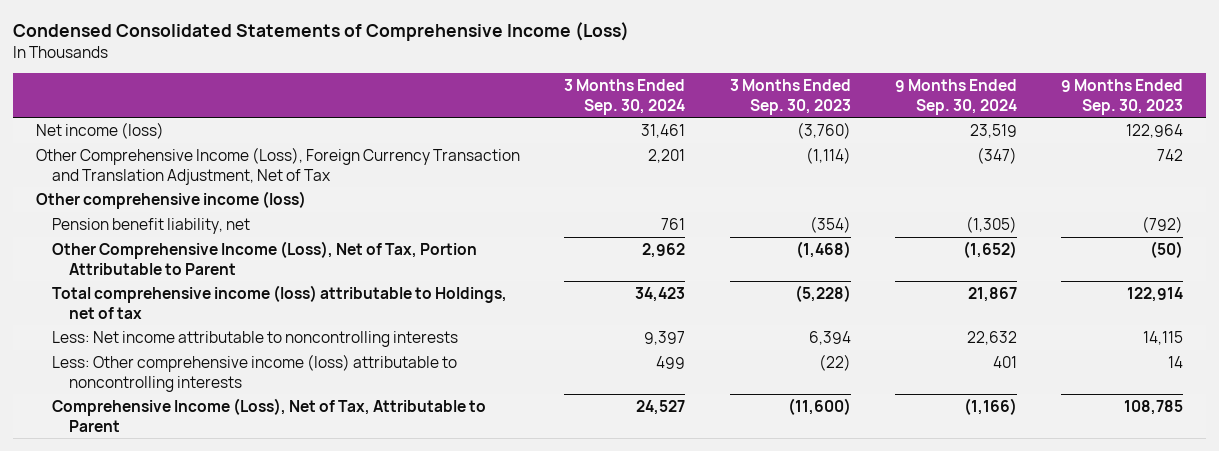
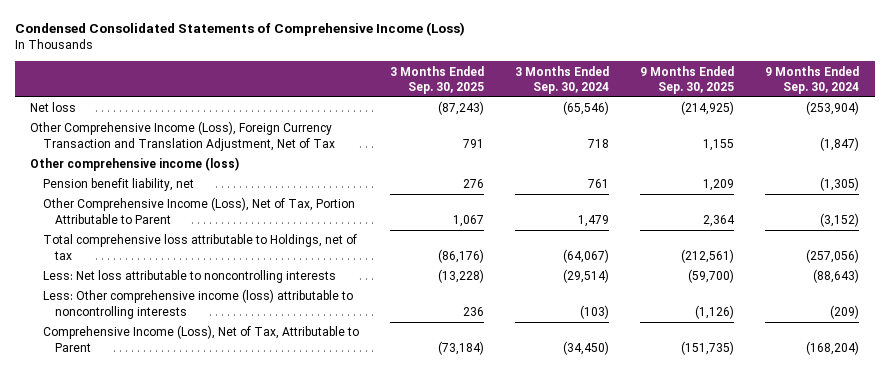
[729,78,851,115] 3 Months Ended Sep. 30, 2023 -> none
[1061,78,1184,115] 9 Months Ended Sep. 30, 2023 -> none
none -> [389,65,484,94] 3 Months Ended Sep. 30, 2025
none -> [639,65,734,94] 9 Months Ended Sep. 30, 2025
[35,121,164,139] Net income (loss) -> [30,102,77,113] Net loss
[641,123,686,138] 31,461 -> [562,101,609,116] (65,546)
[969,123,1017,138] 23,519 -> [805,101,859,116] (253,904)
[648,148,686,163] 2,201 -> [587,138,609,148] 718
[976,146,1017,164] (347) -> [819,136,859,151] (1,847)
[642,242,686,258] 2,962 -> [577,214,609,227] 1,479
[962,240,1017,258] (1,652) -> [819,212,859,227] (3,152)
[52,284,508,319] Total comprehensive income (loss) attributable to Holdings, net of tax -> [42,234,357,260] Total comprehensive loss attributable to Holdings, net of tax
[635,286,686,302] 34,423 -> [562,248,609,263] (64,067)
[967,286,1017,302] 21,867 -> [805,248,859,263] (257,056)
[52,330,459,347] Less: Net income attributable to noncontrolling interests -> [42,270,336,284] Less: Net loss attributable to noncontrolling interests
[644,330,686,345] 9,397 -> [562,269,609,284] (29,514)
[966,330,1017,345] 22,632 -> [812,269,859,284] (88,643)
[656,355,686,369] 499 -> [579,304,609,319] (103)
[992,355,1017,368] 401 -> [829,304,859,319] (209)
[636,399,686,415] 24,527 -> [562,340,609,355] (34,450)
[963,397,1017,415] (1,166) -> [805,340,859,355] (168,204)

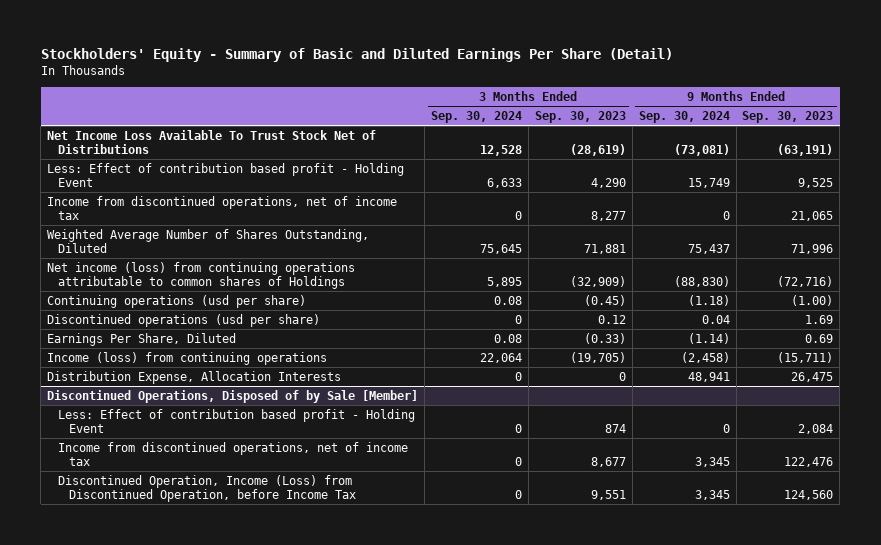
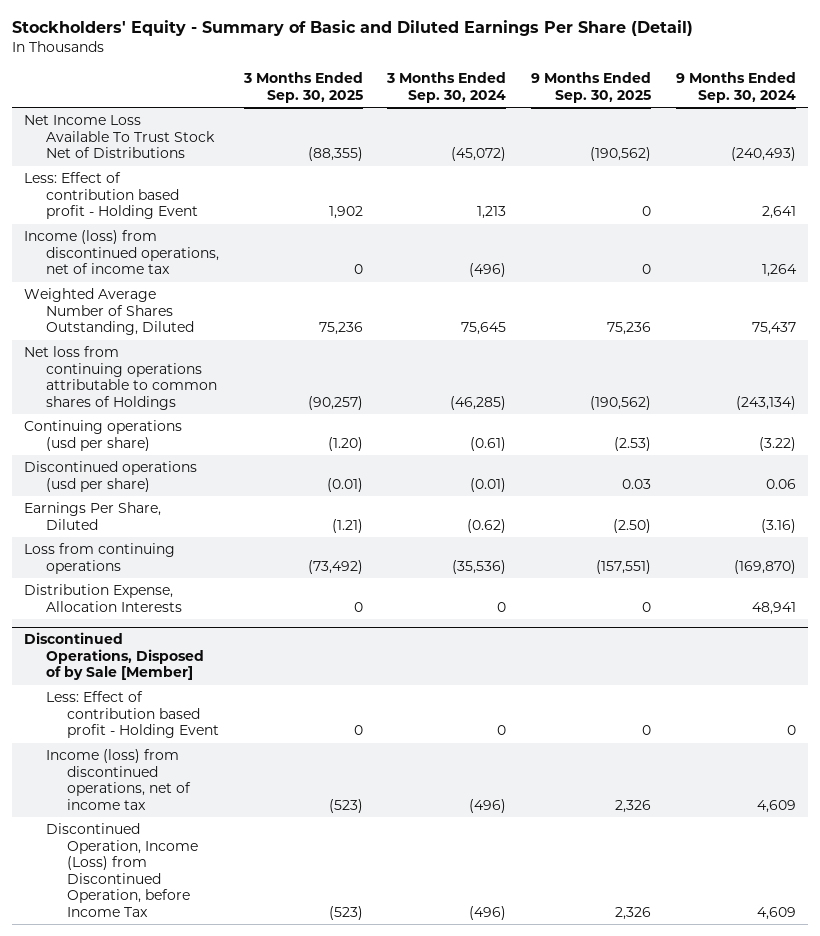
[534,111,626,124] Sep. 30, 2023 -> none
[742,111,834,124] Sep. 30, 2023 -> none
none -> [242,72,363,103] 3 Months Ended Sep. 30, 2025
none -> [531,72,652,103] 9 Months Ended Sep. 30, 2025
[479,145,522,157] 12,528 -> [451,147,507,162] (45,072)
[673,144,730,157] (73,081) -> [730,147,796,162] (240,493)
[486,178,522,189] 6,633 -> [477,206,507,220] 1,213
[687,178,730,189] 15,749 -> [761,206,796,220] 2,641
[47,195,398,221] Income from discontinued operations, net of income tax -> [24,230,219,275] Income (loss) from discontinued operations, net of income tax
[514,211,522,221] 0 -> [469,263,507,278] (496)
[722,211,730,221] 0 -> [761,264,797,278] 1,264
[47,261,356,290] Net income (loss) from continuing operations attributable to common shares of Holdings -> [24,346,217,410] Net loss from continuing operations attributable to common shares of Holdings
[486,277,522,288] 5,895 -> [450,395,507,410] (46,285)
[673,276,730,288] (88,830) -> [735,395,796,410] (243,134)
[493,295,522,305] 0.08 -> [470,436,507,451] (0.61)
[687,294,730,306] (1.18) -> [758,436,796,451] (3.22)
[514,314,522,324] 0 -> [470,477,507,492] (0.01)
[701,314,730,324] 0.04 -> [765,478,796,489] 0.06
[493,333,522,343] 0.08 -> [467,518,507,533] (0.62)
[687,332,730,344] (1.14) -> [760,518,796,533] (3.16)
[47,351,328,365] Income (loss) from continuing operations -> [24,543,176,574] Loss from continuing operations
[479,352,522,363] 22,064 -> [452,559,507,574] (35,536)
[680,351,730,363] (2,458) -> [733,559,796,574] (169,870)
[57,441,408,467] Income from discontinued operations, net of income tax -> [45,749,191,810] Income (loss) from discontinued operations, net of income tax
[514,457,522,467] 0 -> [469,798,507,813] (496)
[694,457,730,468] 3,345 -> [756,799,796,813] 4,609
[514,490,522,500] 0 -> [469,905,507,920] (496)
[694,490,730,501] 3,345 -> [756,906,796,920] 4,609

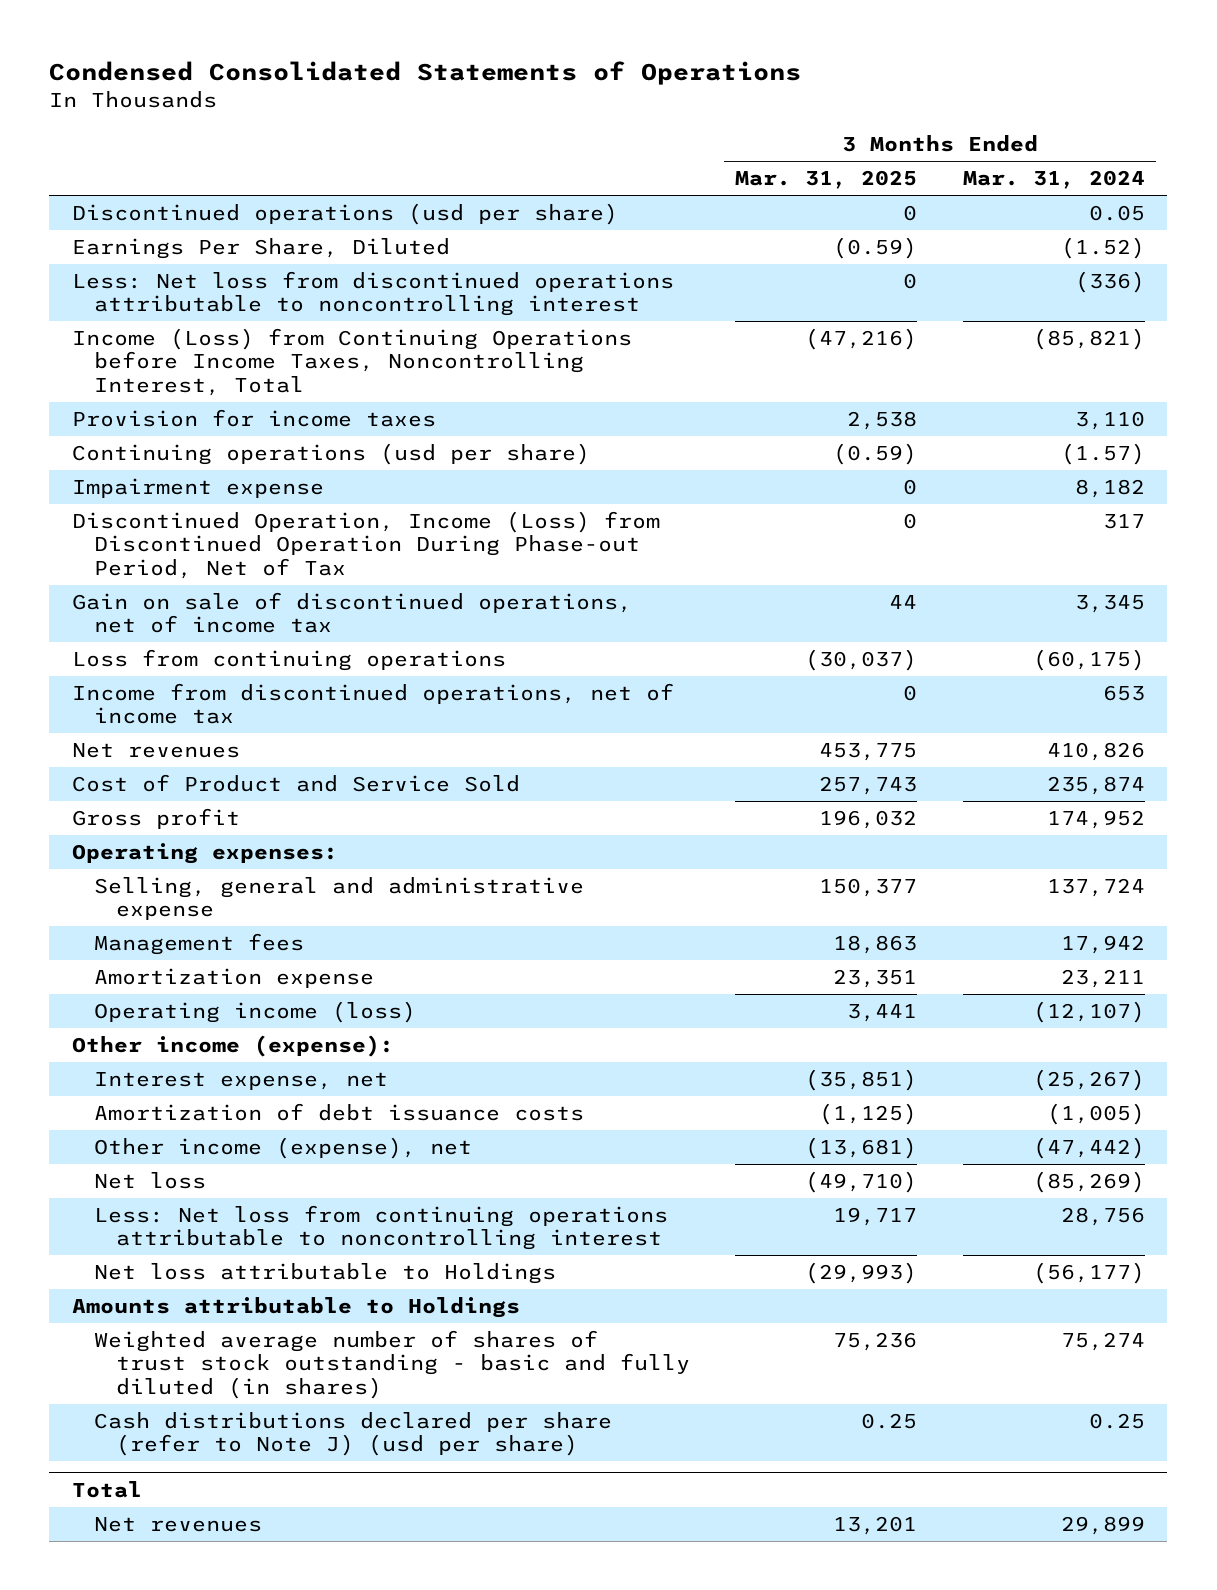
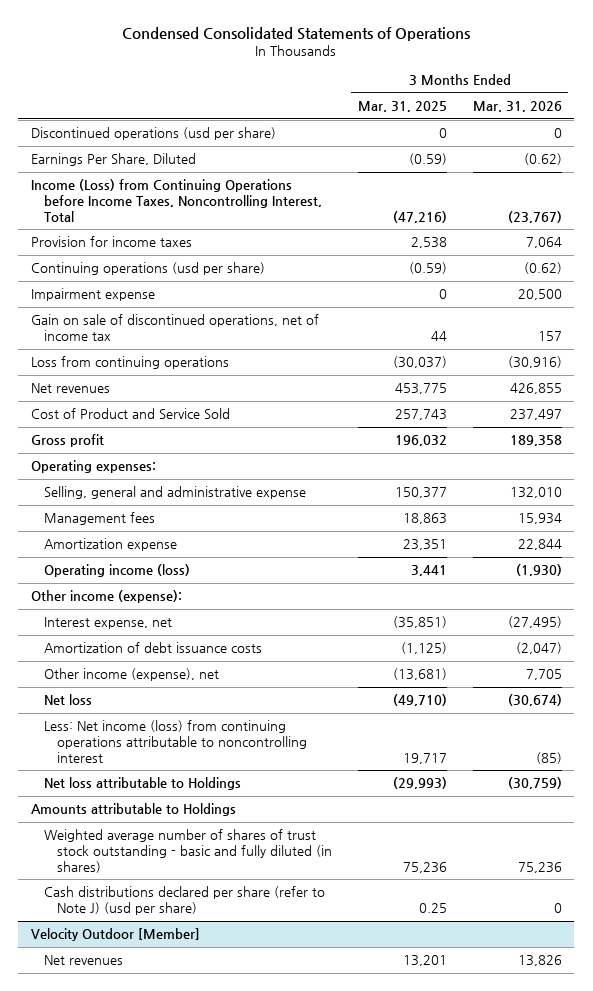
[962,170,1145,190] Mar. 31, 2024 -> none
none -> [472,101,562,113] Mar. 31, 2026
[72,270,675,317] Less: Net loss from discontinued operations attributable to noncontrolling interest -> none
[72,510,661,579] Discontinued Operation, Income (Loss) from Discontinued Operation During Phase-out Period, Net of Tax -> none
[72,682,675,725] Income from discontinued operations, net of income tax -> none
[93,1204,668,1251] Less: Net loss from continuing operations attributable to noncontrolling interest -> [44,720,308,763] Less: Net income (loss) from continuing operations attributable to noncontrolling interest
[72,1480,143,1498] Total -> [31,928,201,942] Velocity Outdoor [Member]

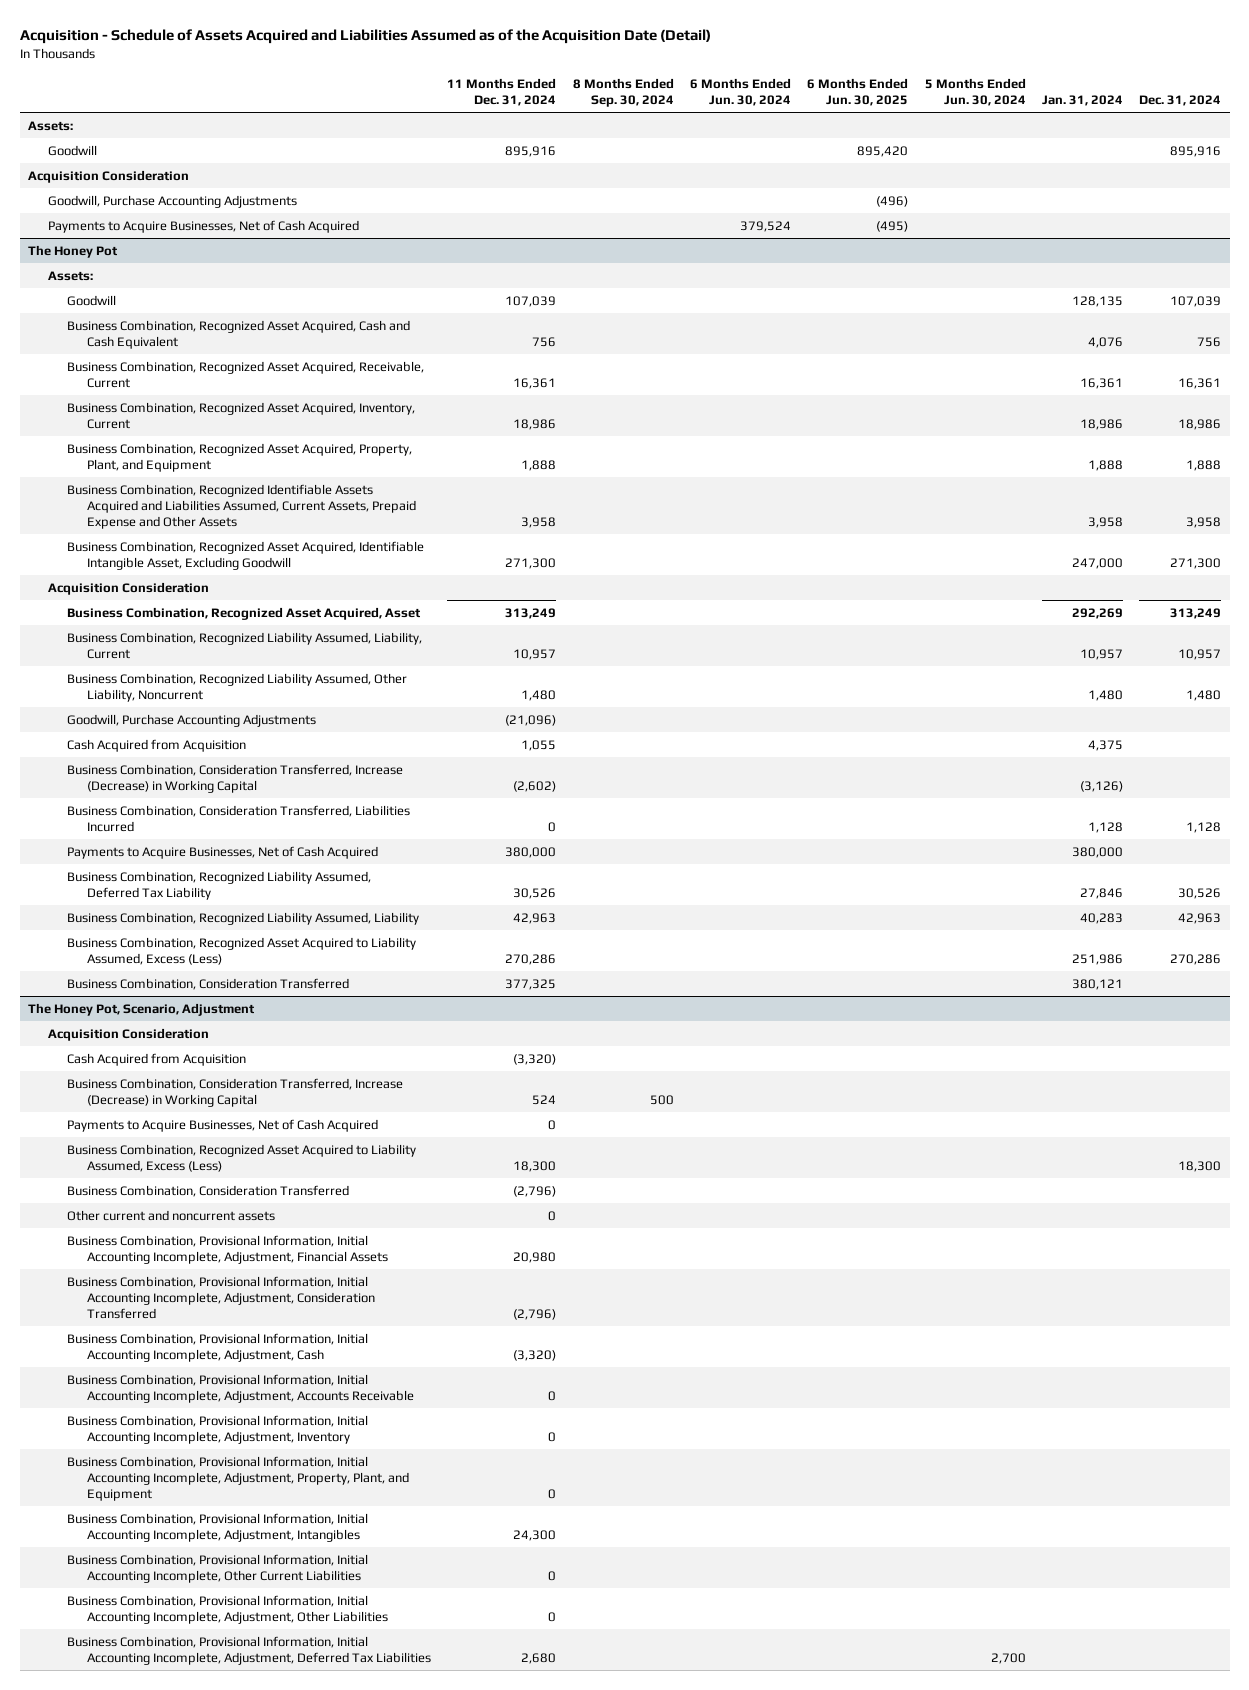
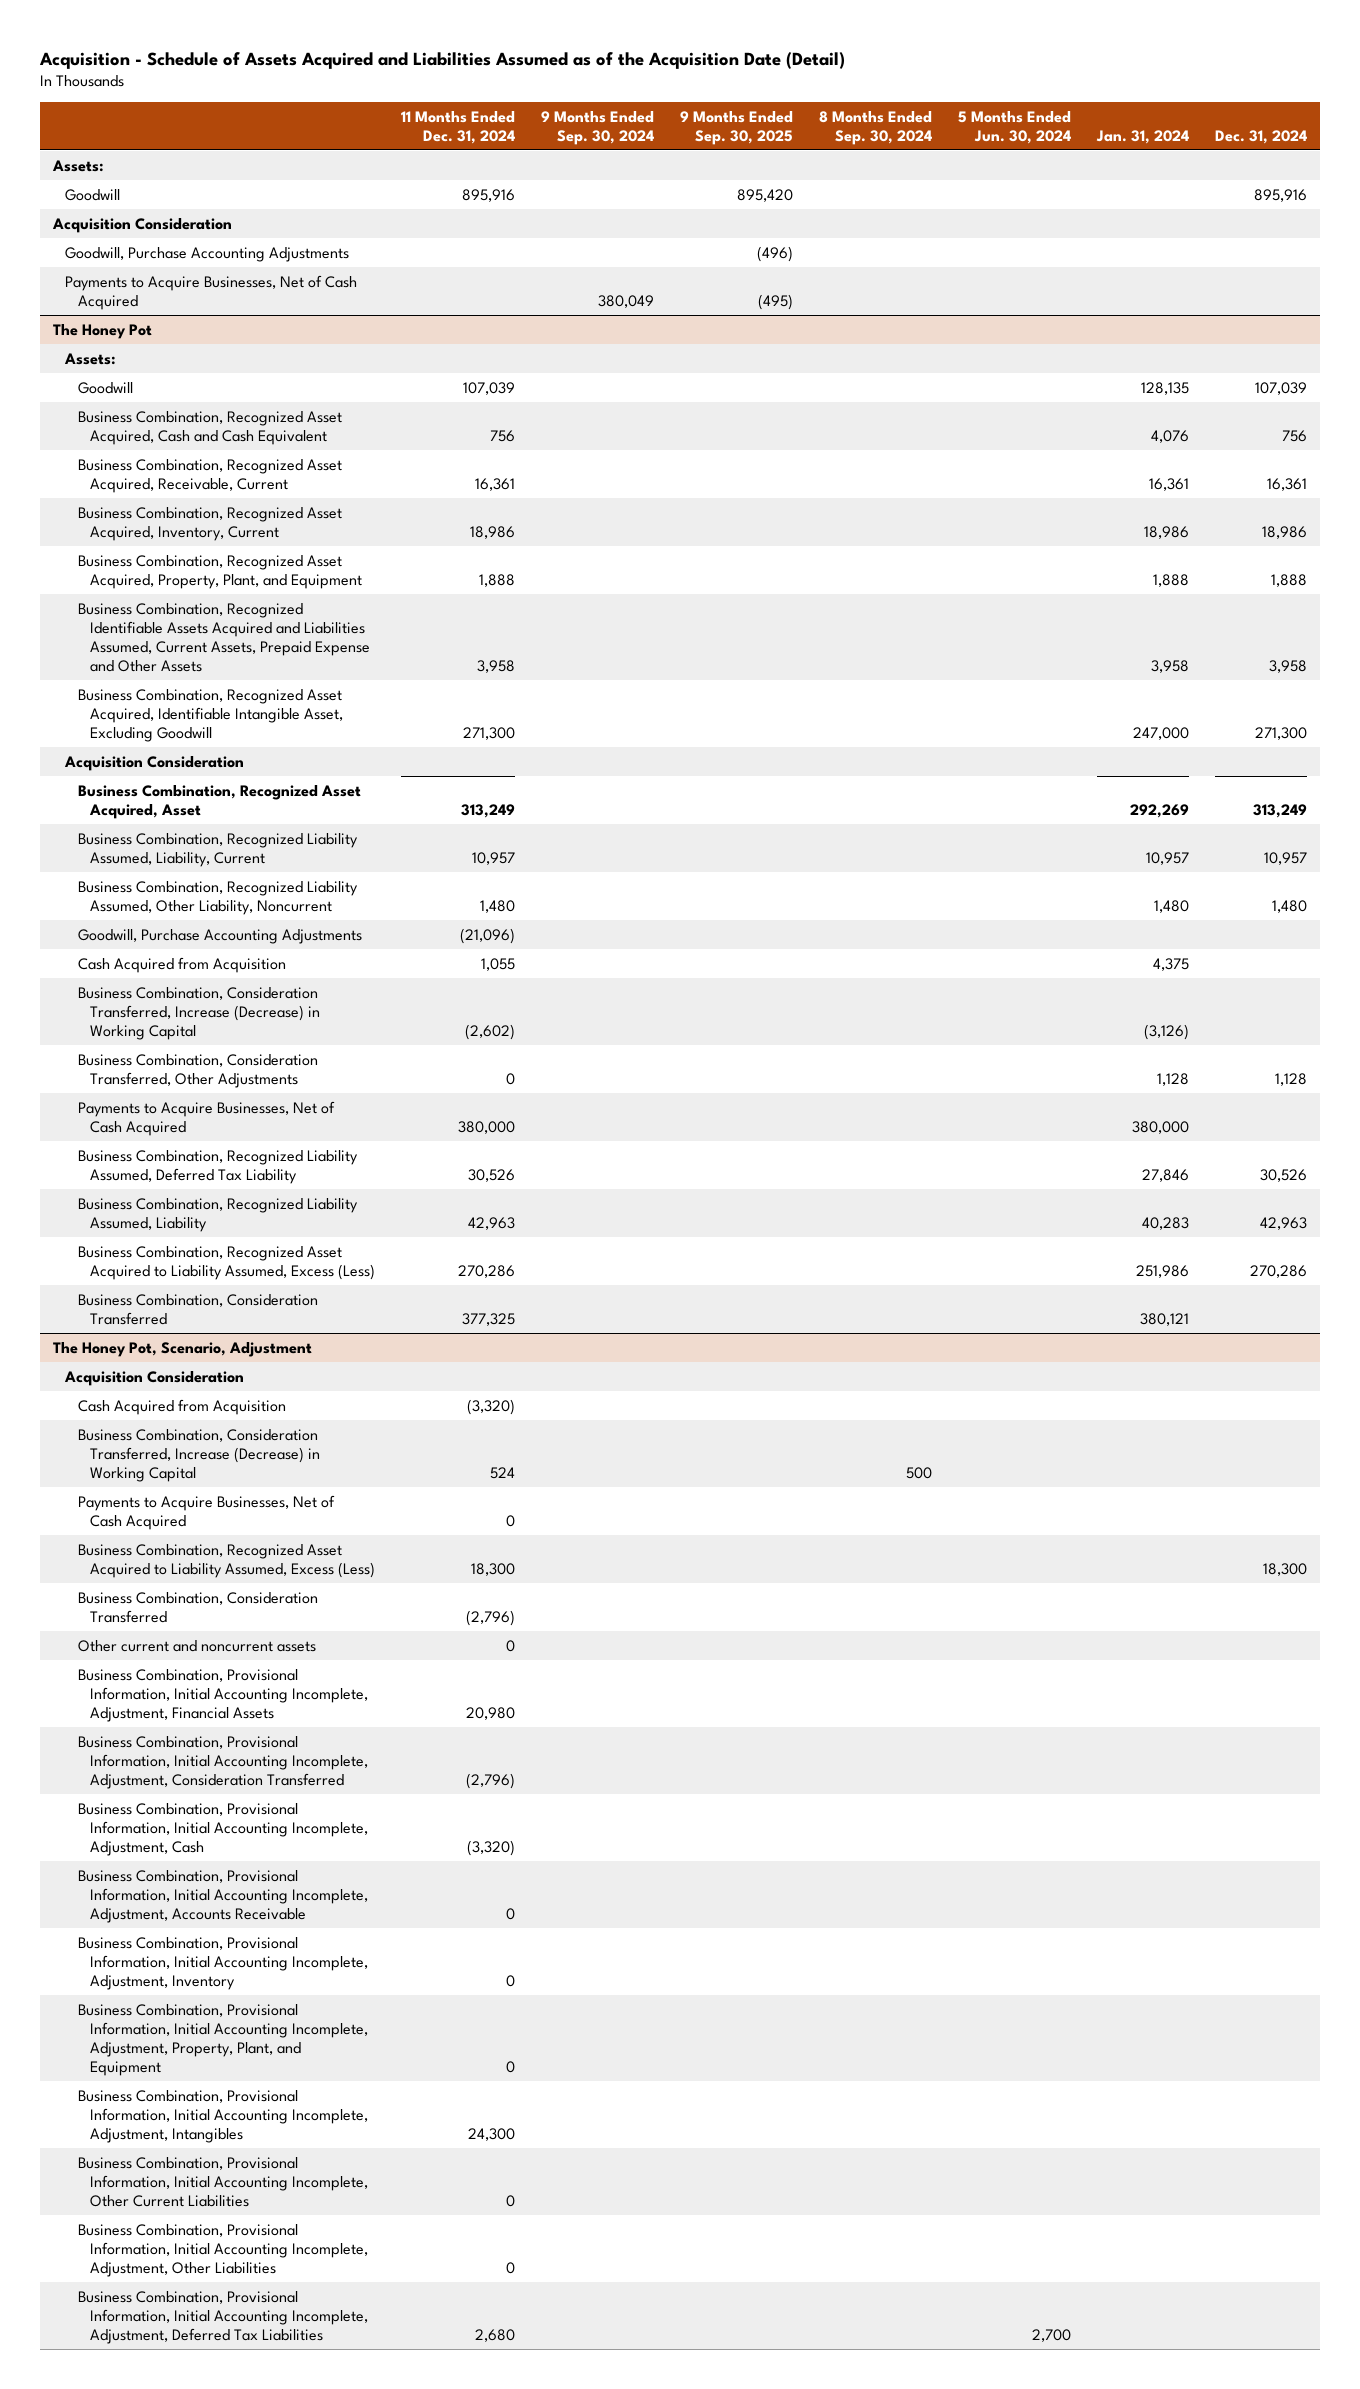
[689,77,791,106] 6 Months Ended Jun. 30, 2024 -> none
[807,77,909,106] 6 Months Ended Jun. 30, 2025 -> none
none -> [540,110,654,145] 9 Months Ended Sep. 30, 2024
none -> [679,110,793,145] 9 Months Ended Sep. 30, 2025
[67,804,411,832] Business Combination, Consideration Transferred, Liabilities Incurred -> [77,1053,318,1088] Business Combination, Consideration Transferred, Other Adjustments

